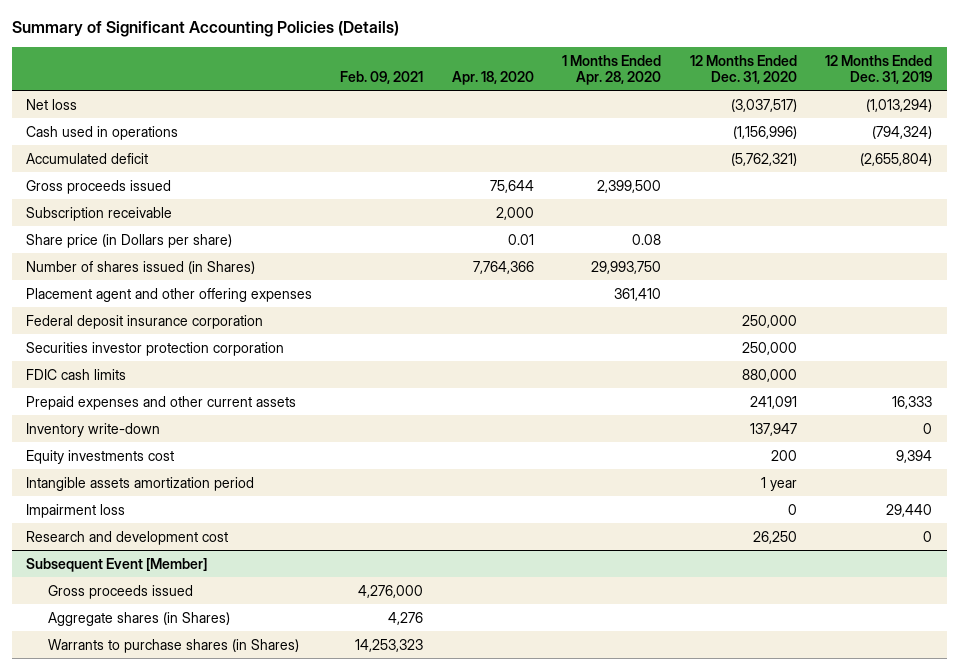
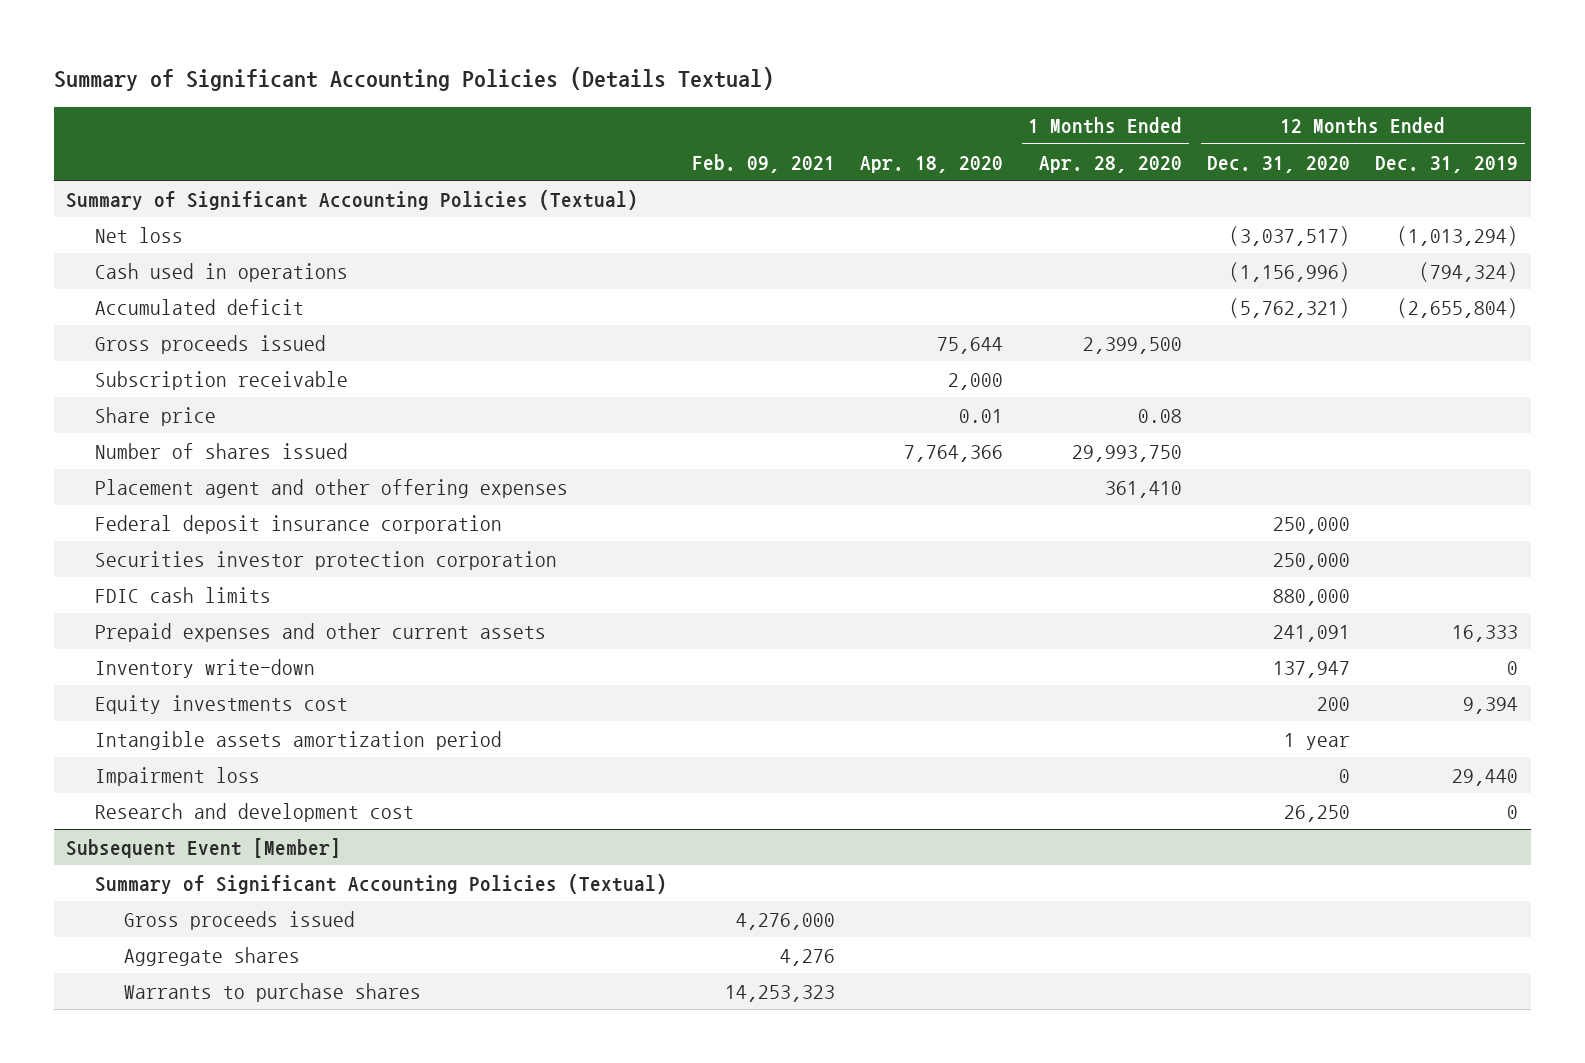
[11,21,399,38] Summary of Significant Accounting Policies (Details) -> [53,67,774,92] Summary of Significant Accounting Policies (Details Textual)
none -> [66,189,639,210] Summary of Significant Accounting Policies (Textual)
[25,233,232,248] Share price (in Dollars per share) -> [95,406,217,426] Share price
[25,260,255,274] Number of shares issued (in Shares) -> [95,442,349,459] Number of shares issued
none -> [95,873,668,894] Summary of Significant Accounting Policies (Textual)
[47,611,230,626] Aggregate shares (in Shares) -> [123,946,300,966] Aggregate shares
[47,638,299,653] Warrants to purchase shares (in Shares) -> [123,982,421,1002] Warrants to purchase shares

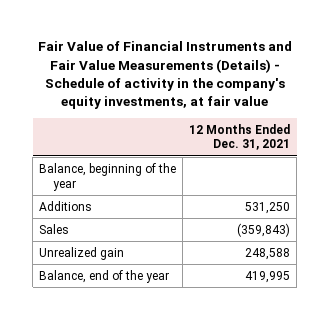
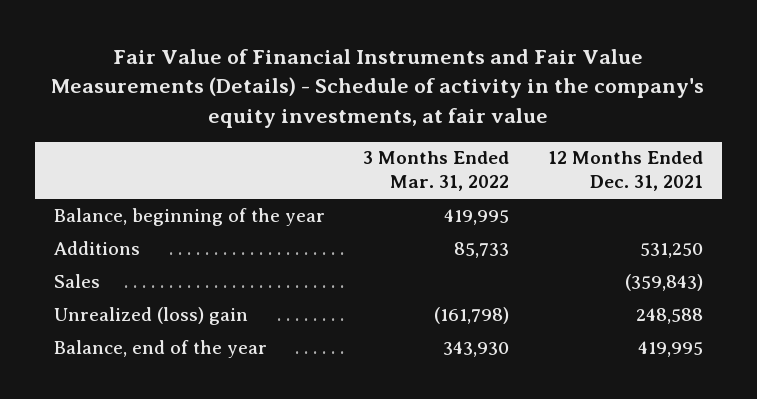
none -> [363,151,510,192] 3 Months Ended Mar. 31, 2022
[39,246,125,260] Unrealized gain -> [53,306,248,325] Unrealized (loss) gain

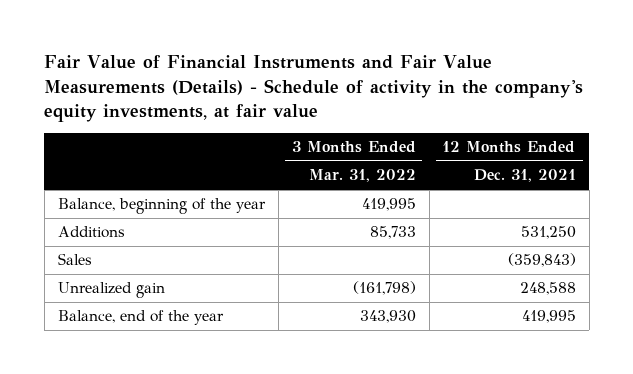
[53,306,248,325] Unrealized (loss) gain -> [57,282,165,299] Unrealized gain

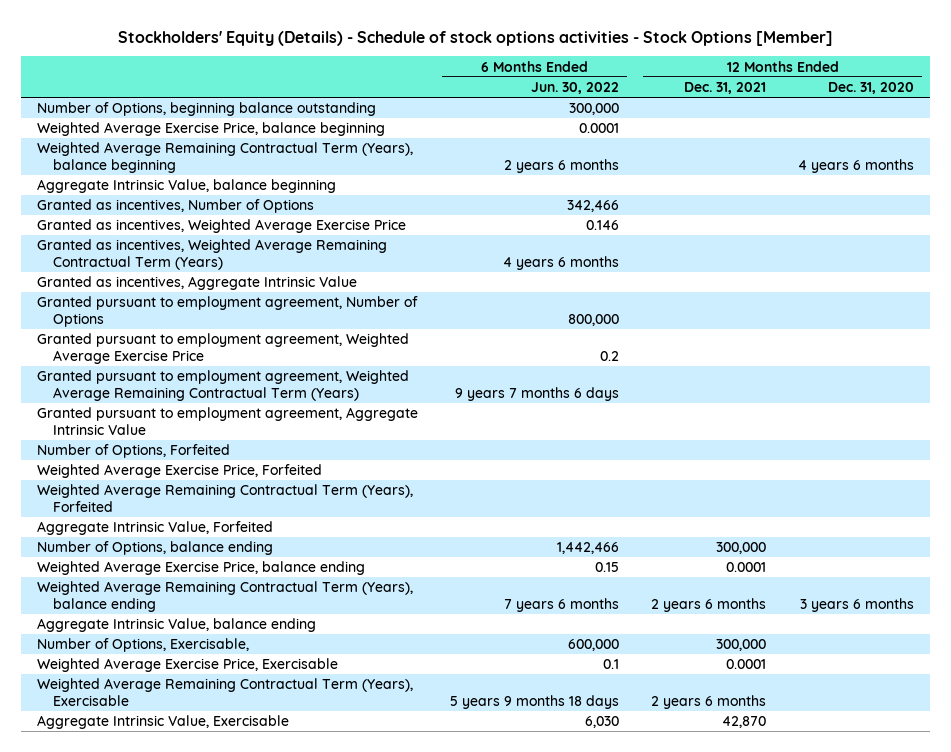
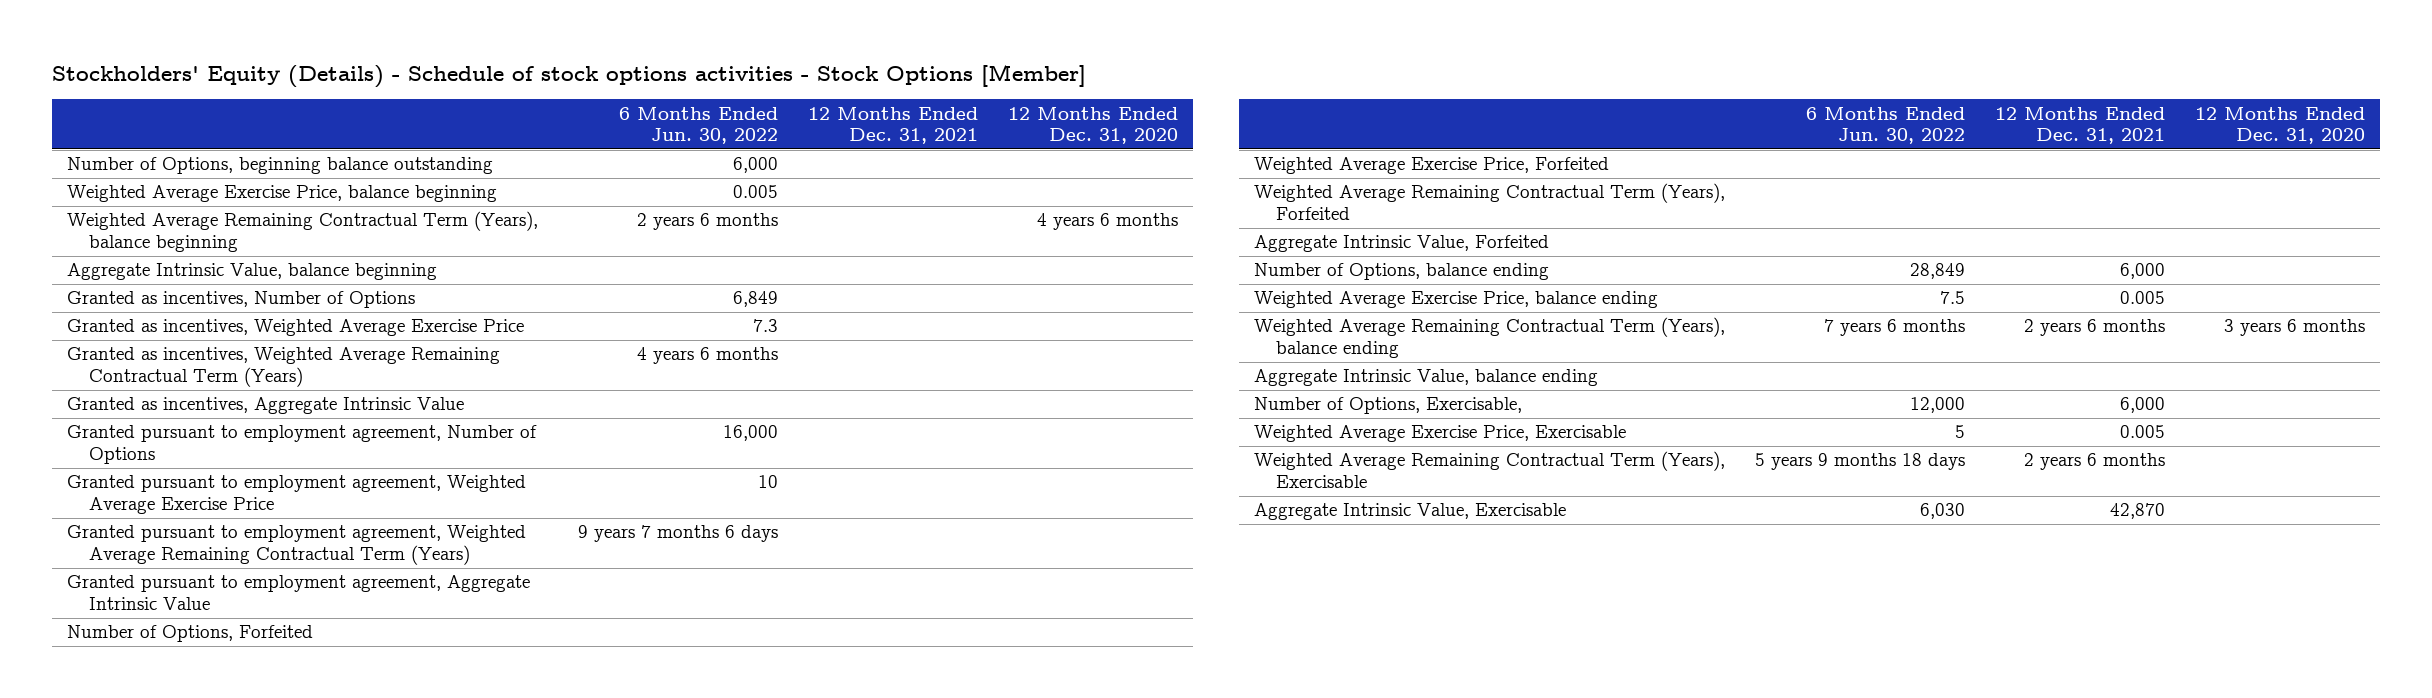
[569,103,620,116] 300,000 -> [732,157,778,174] 6,000
[579,123,620,134] 0.0001 -> [732,185,778,199] 0.005
[567,200,620,213] 342,466 -> [732,291,778,308] 6,849
[586,220,620,231] 0.146 -> [752,319,778,333] 7.3
[568,314,620,327] 800,000 -> [722,425,778,442] 16,000
[600,351,620,362] 0.2 -> [757,475,778,489] 10
[557,542,620,555] 1,442,466 -> [1909,263,1965,280] 28,849
[716,542,767,555] 300,000 -> [2119,263,2165,280] 6,000
[595,562,620,573] 0.15 -> [1939,291,1965,305] 7.5
[726,562,767,573] 0.0001 -> [2119,291,2165,305] 0.005
[568,639,620,652] 600,000 -> [1909,397,1965,414] 12,000
[716,639,767,652] 300,000 -> [2119,397,2165,414] 6,000
[603,659,620,670] 0.1 -> [1954,425,1965,439] 5
[726,659,767,670] 0.0001 -> [2119,425,2165,439] 0.005

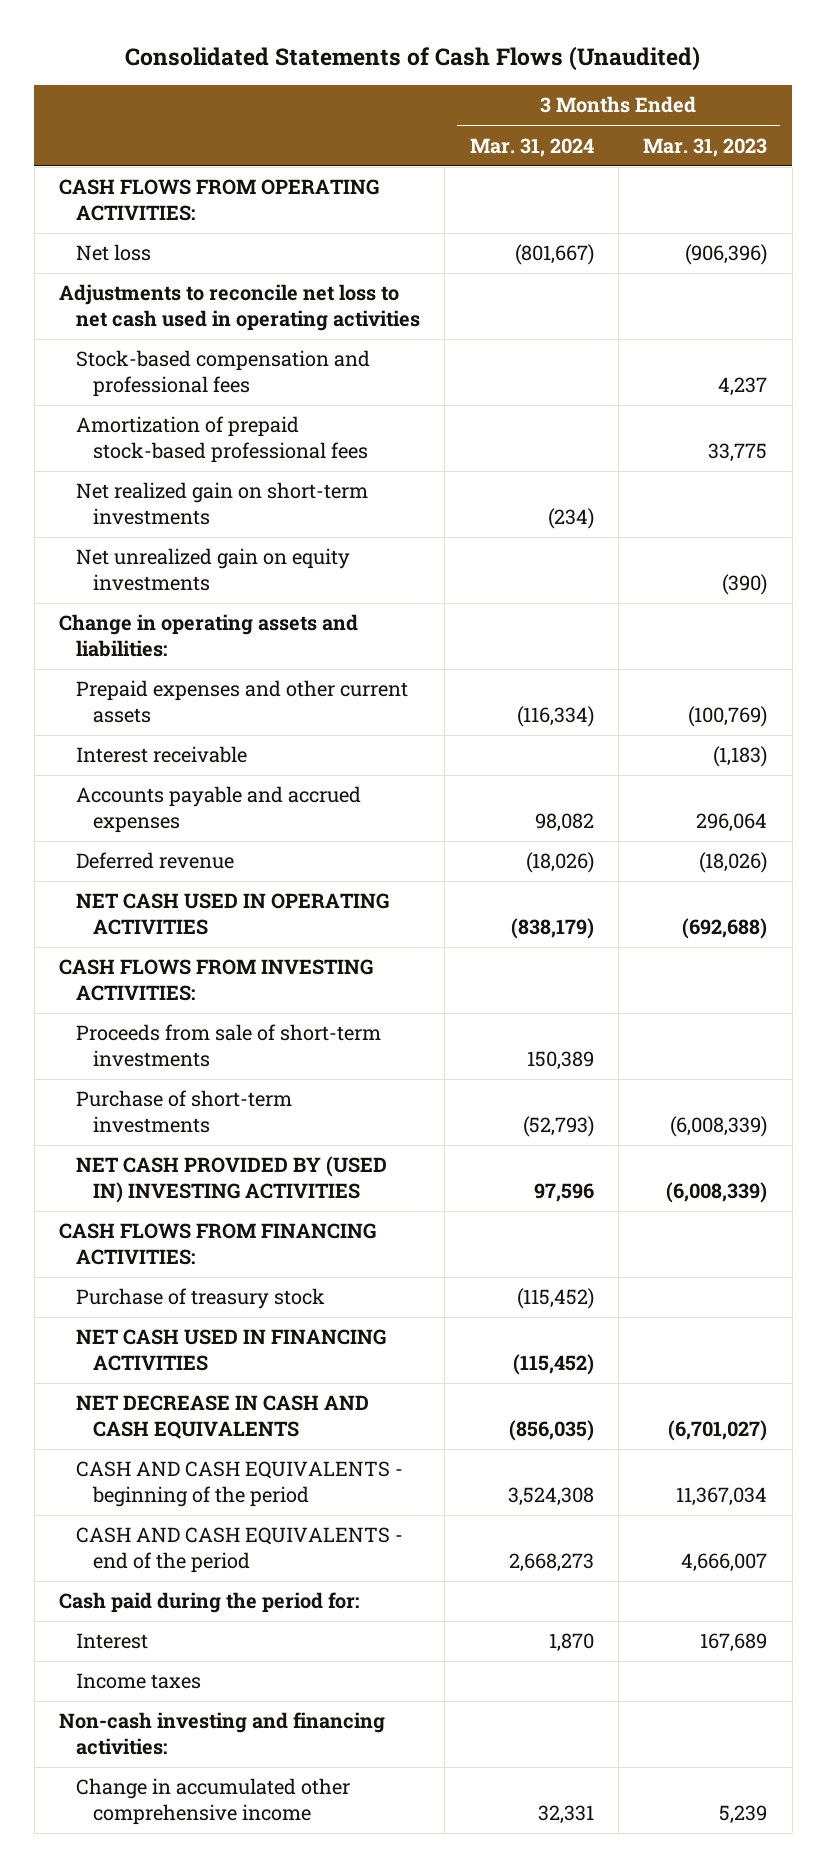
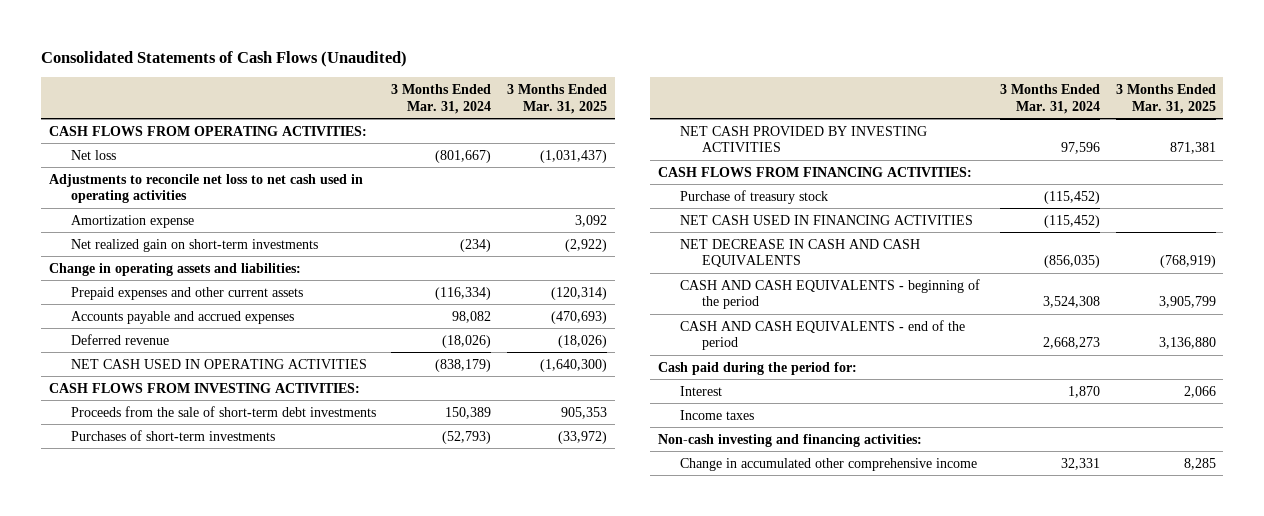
[643,137,768,157] Mar. 31, 2023 -> none
none -> [506,83,607,114] 3 Months Ended Mar. 31, 2025
[76,350,371,397] Stock-based compensation and professional fees -> none
[76,416,369,463] Amortization of prepaid stock-based professional fees -> none
none -> [70,214,194,228] Amortization expense
[76,548,351,591] Net unrealized gain on equity investments -> none
[76,746,248,764] Interest receivable -> none
[76,1024,382,1067] Proceeds from sale of short-term investments -> [70,405,376,417] Proceeds from the sale of short-term debt investments
[76,1090,293,1133] Purchase of short-term investments -> [70,429,275,441] Purchases of short-term investments
[76,1156,388,1203] NET CASH PROVIDED BY (USED IN) INVESTING ACTIVITIES -> [679,125,927,153] NET CASH PROVIDED BY INVESTING ACTIVITIES

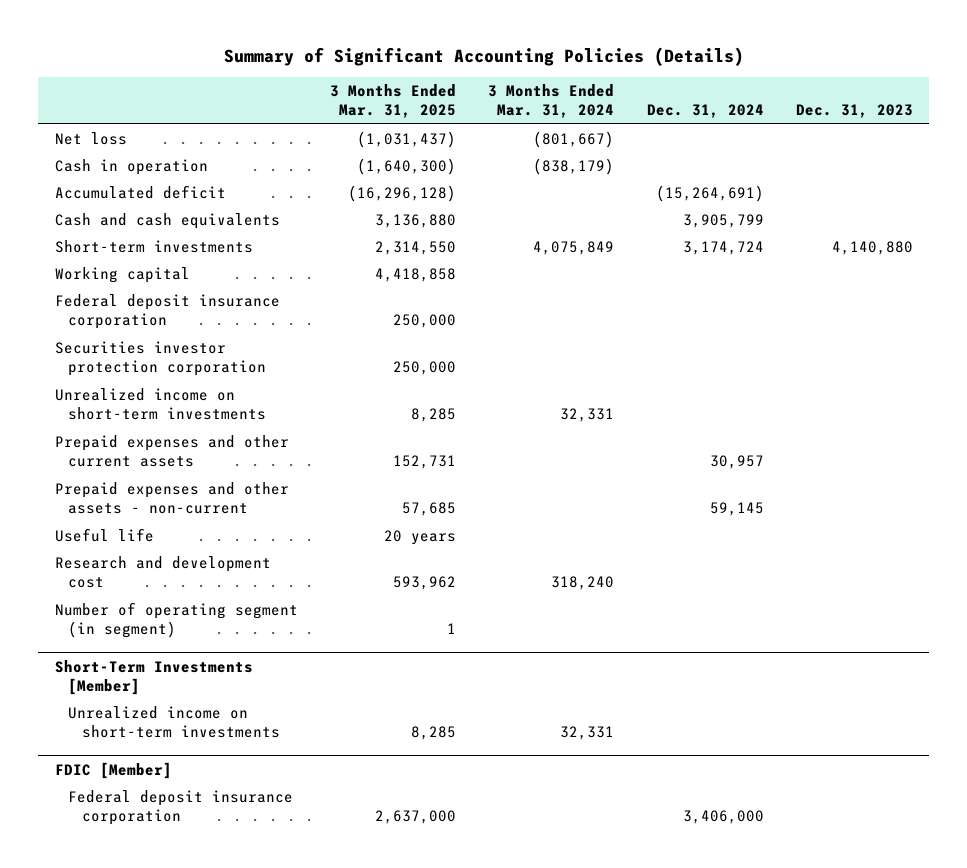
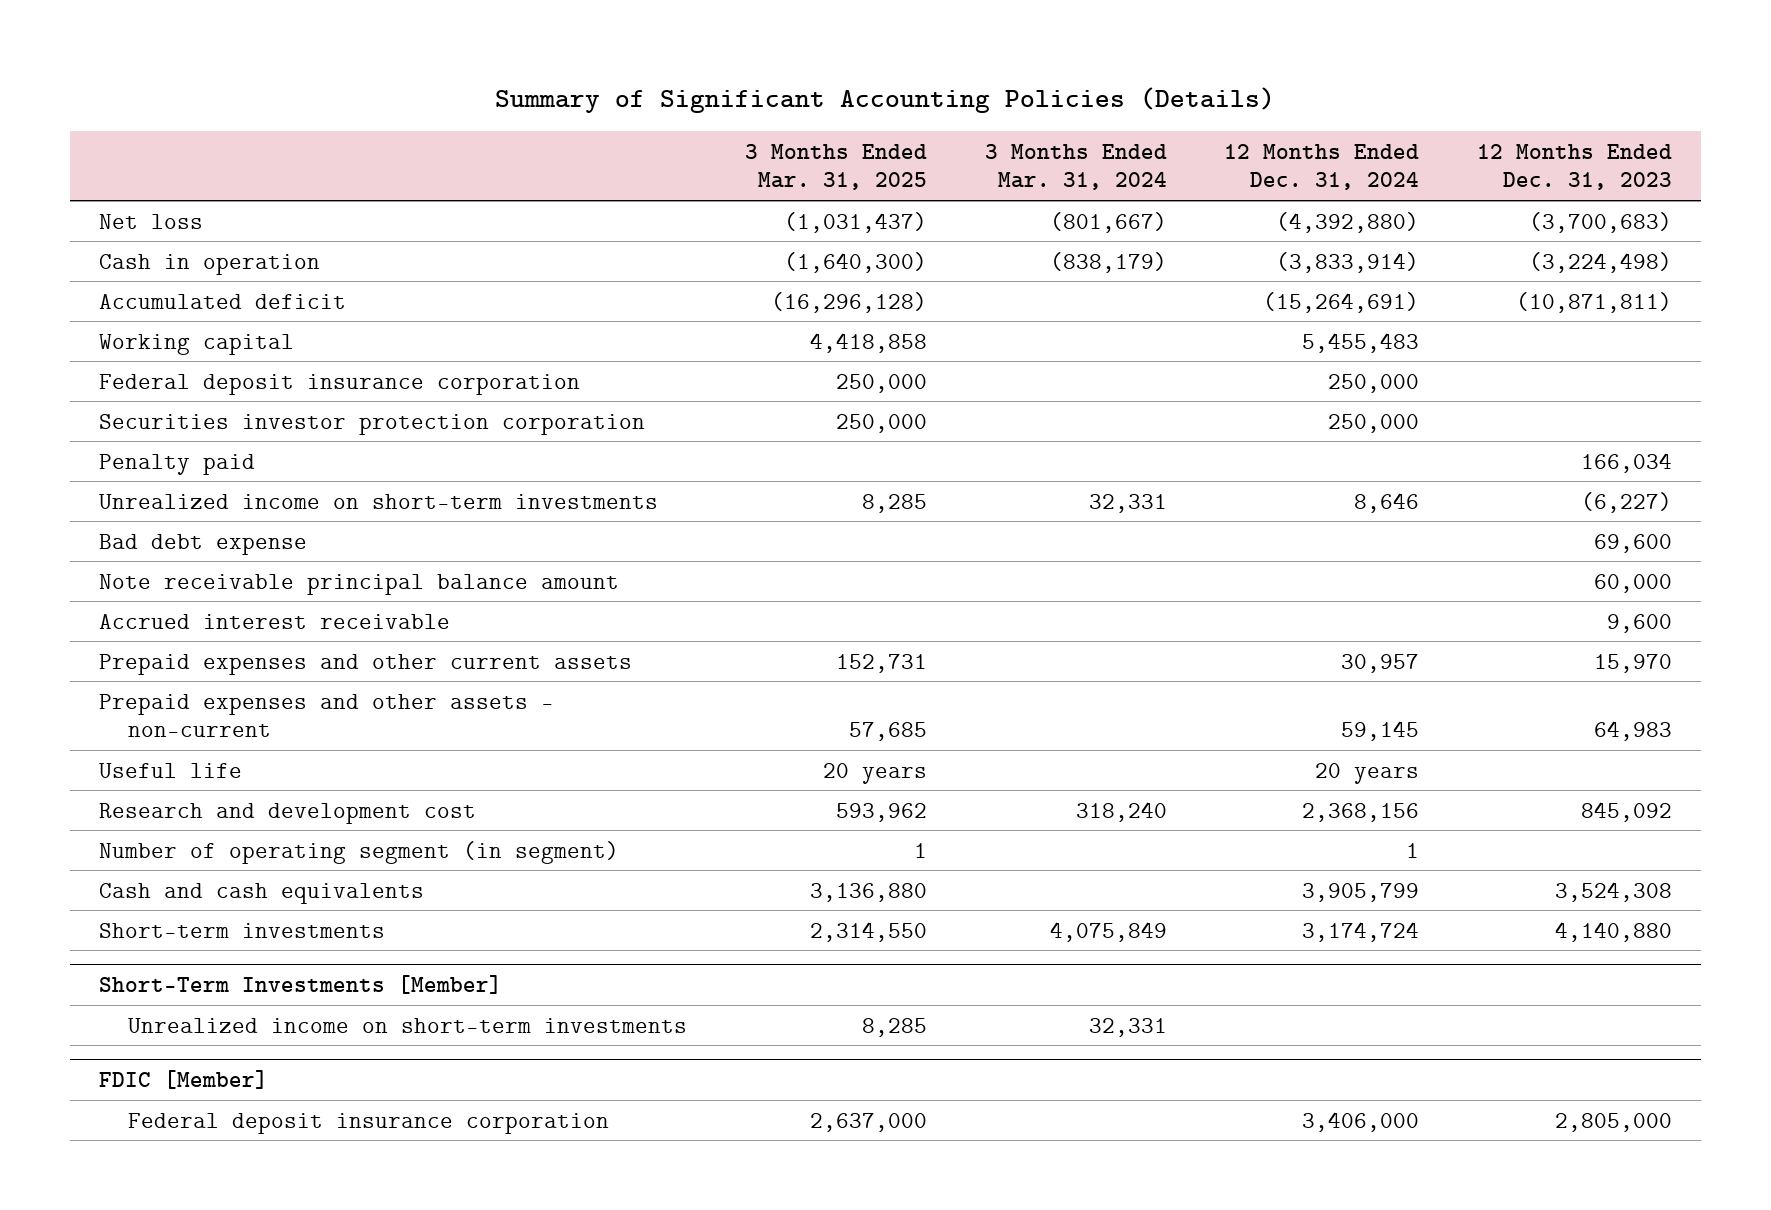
[646,104,764,119] Dec. 31, 2024 -> none
[795,104,913,119] Dec. 31, 2023 -> none
none -> [1224,143,1420,191] 12 Months Ended Dec. 31, 2024
none -> [1477,143,1673,191] 12 Months Ended Dec. 31, 2023
none -> [98,453,255,475] Penalty paid
none -> [98,533,307,555] Bad debt expense
none -> [98,573,619,595] Note receivable principal balance amount
none -> [98,613,450,629] Accrued interest receivable
[54,213,280,230] Cash and cash equivalents -> [98,882,424,904] Cash and cash equivalents
[54,240,253,254] Short-term investments -> [98,922,385,938] Short-term investments

